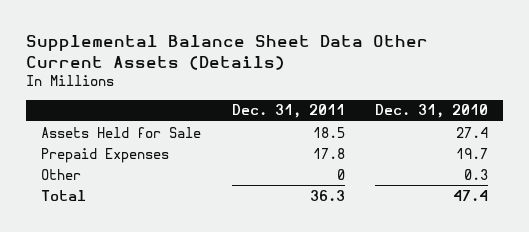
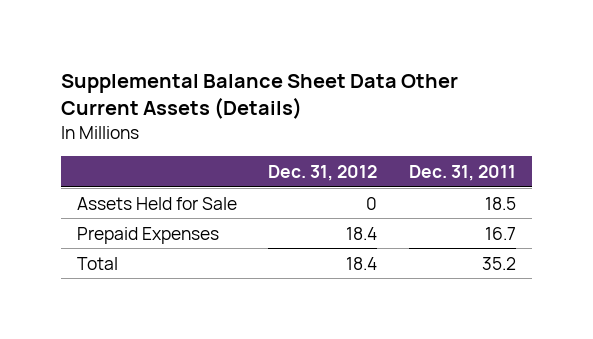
[375,104,489,119] Dec. 31, 2010 -> none
none -> [268,164,378,181] Dec. 31, 2012
[41,168,82,180] Other -> none
[312,147,345,159] 17.8 -> [485,226,517,240] 16.7
[309,189,345,201] 36.3 -> [482,256,517,270] 35.2

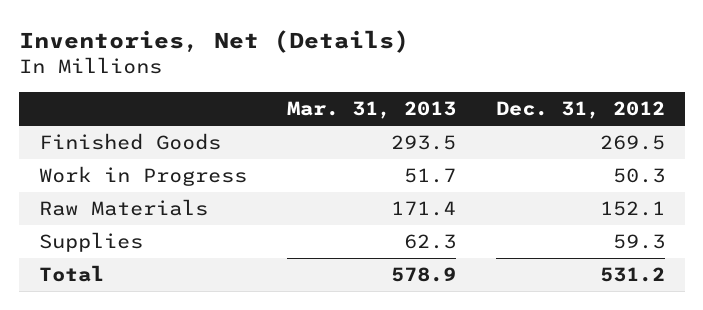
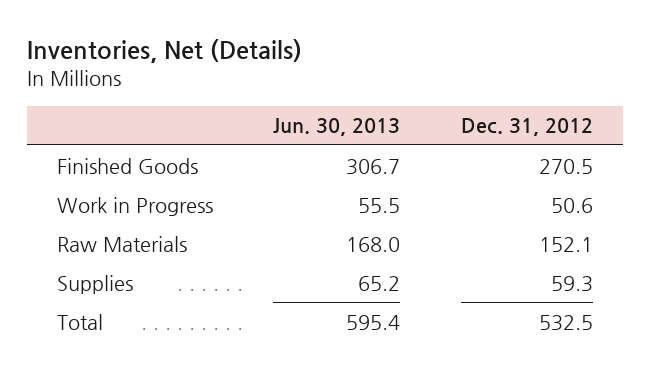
[286,101,456,120] Mar. 31, 2013 -> none
none -> [273,118,401,137] Jun. 30, 2013
[599,135,665,151] 269.5 -> [538,158,593,174] 270.5
[612,168,665,184] 50.3 -> [550,197,593,213] 50.6
[599,267,665,283] 531.2 -> [538,314,593,331] 532.5

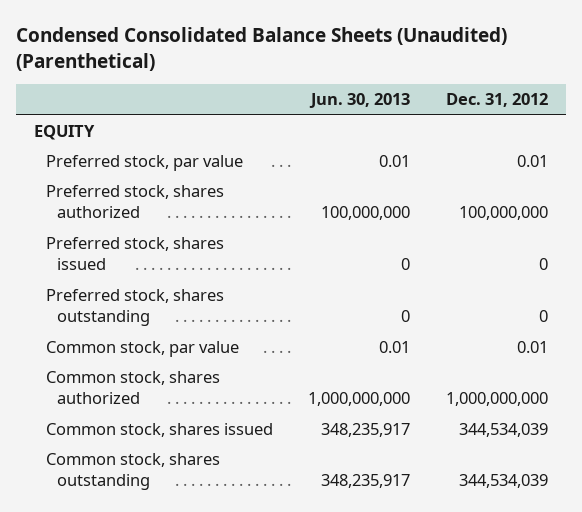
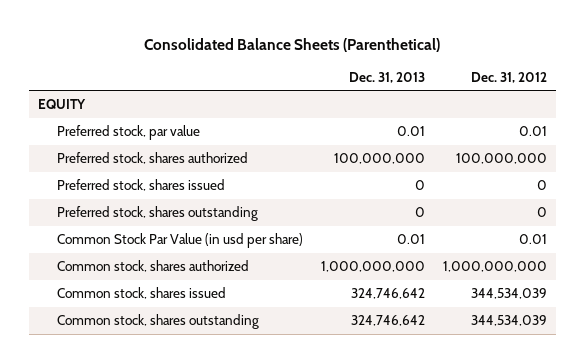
[16,26,508,71] Condensed Consolidated Balance Sheets (Unaudited) (Parenthetical) -> [144,37,441,52] Consolidated Balance Sheets (Parenthetical)
[309,93,411,109] Jun. 30, 2013 -> none
none -> [349,71,426,83] Dec. 31, 2013
[45,341,239,358] Common stock, par value -> [57,233,304,249] Common Stock Par Value (in usd per share)

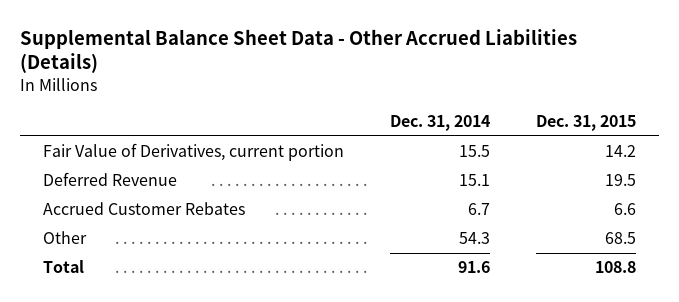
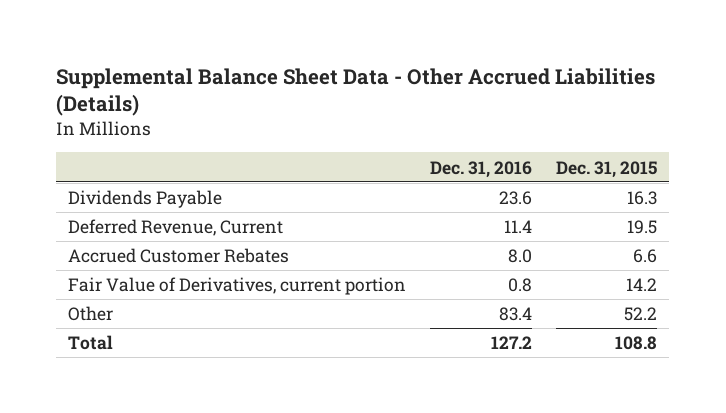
[389,114,490,131] Dec. 31, 2014 -> none
none -> [430,160,533,178] Dec. 31, 2016
none -> [68,190,223,209] Dividends Payable
[42,172,177,187] Deferred Revenue -> [68,219,284,237] Deferred Revenue, Current
[42,143,344,162] Fair Value of Derivatives, current portion -> [68,277,407,296] Fair Value of Derivatives, current portion
[604,232,636,245] 68.5 -> [624,307,658,322] 52.2

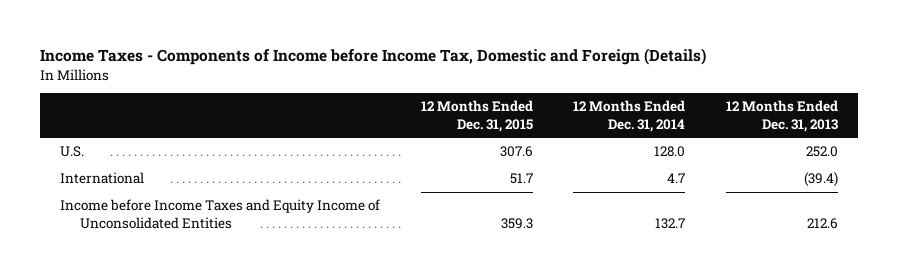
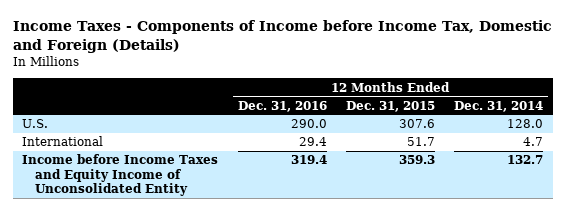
[725,100,838,132] 12 Months Ended Dec. 31, 2013 -> none
none -> [237,100,327,112] Dec. 31, 2016
[60,199,381,229] Income before Income Taxes and Equity Income of Unconsolidated Entities -> [22,154,219,197] Income before Income Taxes and Equity Income of Unconsolidated Entity

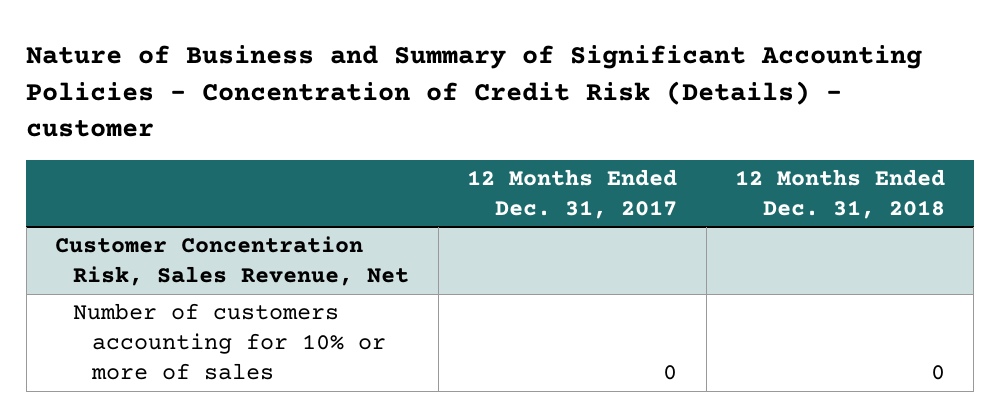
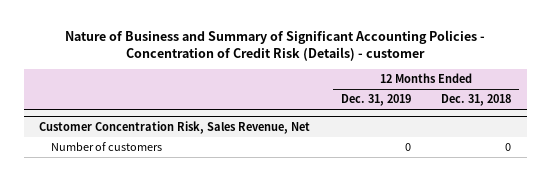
[467,168,678,219] 12 Months Ended Dec. 31, 2017 -> none
none -> [340,94,411,107] Dec. 31, 2019
[73,303,386,381] Number of customers accounting for 10% or more of sales -> [51,142,163,152] Number of customers

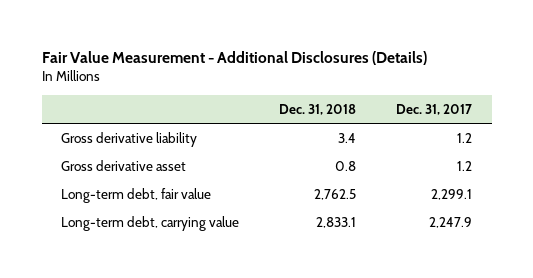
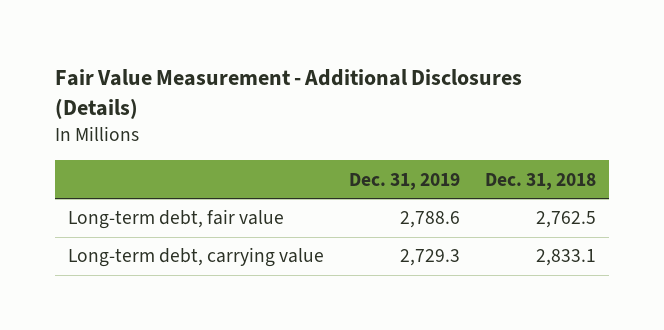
[395,104,472,116] Dec. 31, 2017 -> none
none -> [348,172,460,190] Dec. 31, 2019
[61,132,198,148] Gross derivative liability -> none
[61,160,187,172] Gross derivative asset -> none

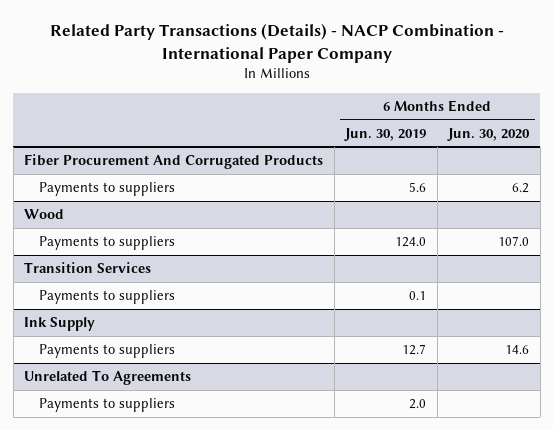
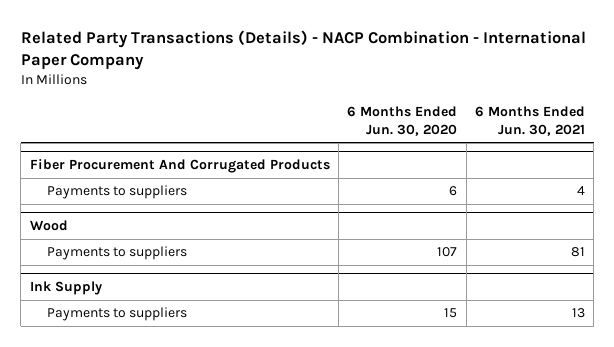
[344,127,427,141] Jun. 30, 2019 -> none
none -> [474,105,585,136] 6 Months Ended Jun. 30, 2021
[512,183,530,194] 6.2 -> [449,186,458,197] 6
[24,262,152,274] Transition Services -> none
[38,290,175,305] Payments to suppliers -> none
[498,236,530,247] 107.0 -> [437,247,458,258] 107
[24,370,192,386] Unrelated To Agreements -> none
[38,398,175,413] Payments to suppliers -> none
[505,345,530,355] 14.6 -> [444,308,458,319] 15

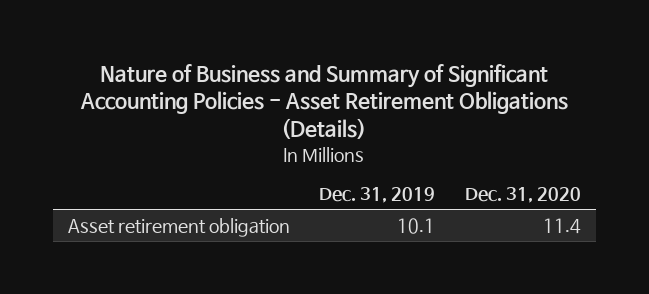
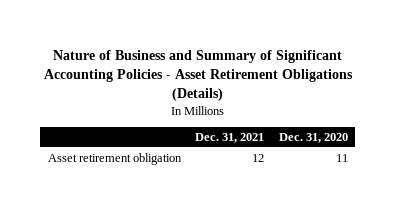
[319,187,436,204] Dec. 31, 2019 -> none
none -> [195,132,265,143] Dec. 31, 2021
[543,217,582,234] 11.4 -> [335,153,348,162] 11

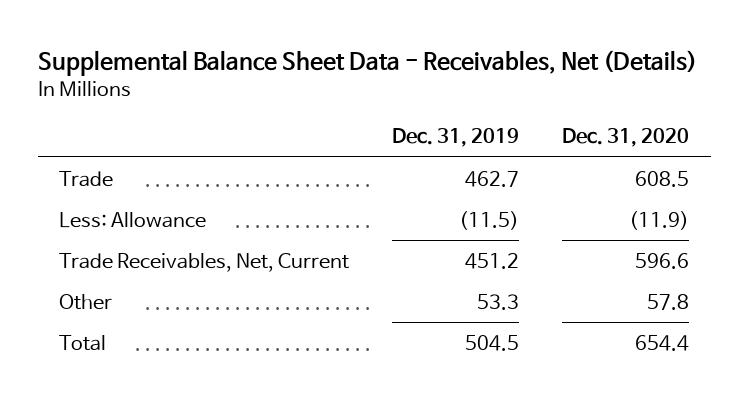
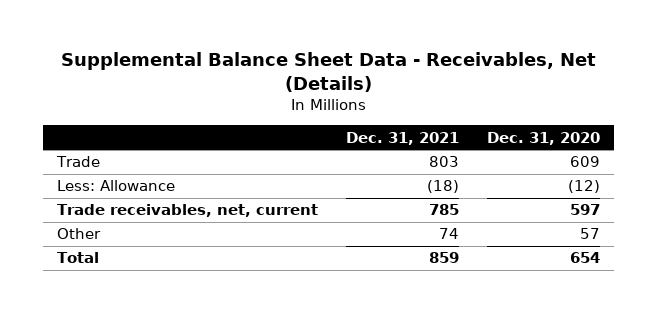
[392,128,520,148] Dec. 31, 2019 -> none
none -> [346,131,460,145] Dec. 31, 2021
[635,170,690,187] 608.5 -> [570,156,601,168] 609
[629,210,690,230] (11.9) -> [568,180,601,194] (12)
[59,252,350,272] Trade Receivables, Net, Current -> [56,204,318,218] Trade receivables, net, current
[635,252,690,269] 596.6 -> [570,204,601,216] 597
[647,293,690,310] 57.8 -> [580,228,601,240] 57
[635,334,690,351] 654.4 -> [570,252,601,264] 654

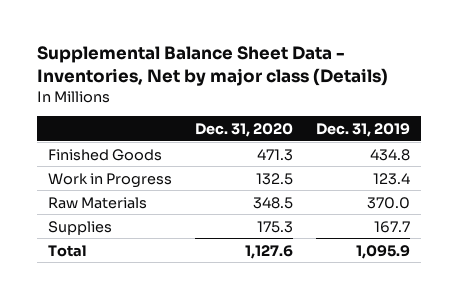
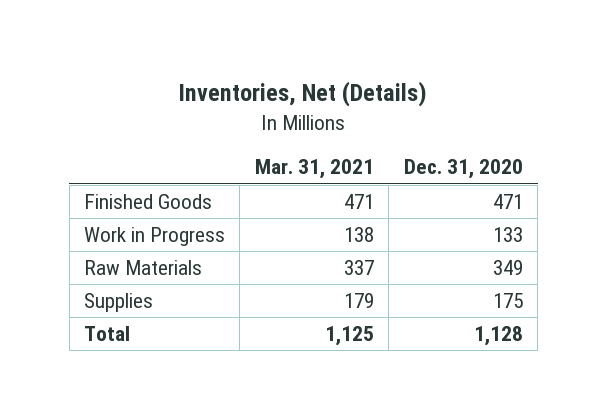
[36,46,388,86] Supplemental Balance Sheet Data - Inventories, Net by major class (Details) -> [178,81,428,108] Inventories, Net (Details)
[315,122,410,137] Dec. 31, 2019 -> none
none -> [254,159,374,180] Mar. 31, 2021
[256,148,293,161] 471.3 -> [492,194,523,210] 471
[255,172,293,185] 132.5 -> [492,227,523,243] 133
[252,196,293,209] 348.5 -> [492,260,523,276] 349
[256,220,293,233] 175.3 -> [492,293,523,309] 175
[244,244,293,259] 1,127.6 -> [473,326,523,347] 1,128

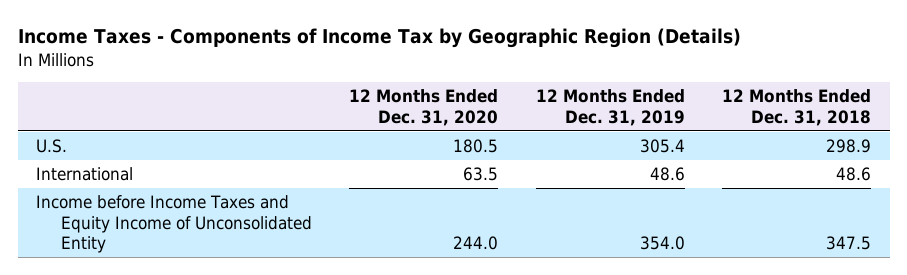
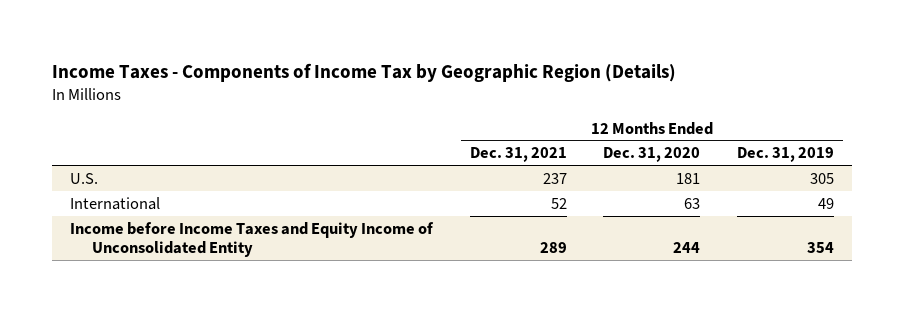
[722,89,872,126] 12 Months Ended Dec. 31, 2018 -> none
none -> [469,147,567,163] Dec. 31, 2021
[453,138,499,153] 180.5 -> [676,172,701,184] 181
[639,138,685,153] 305.4 -> [809,172,834,184] 305
[463,166,499,181] 63.5 -> [684,197,701,209] 63
[649,166,685,181] 48.6 -> [817,197,834,209] 49
[453,236,499,251] 244.0 -> [673,241,701,253] 244
[639,236,685,251] 354.0 -> [806,241,834,253] 354

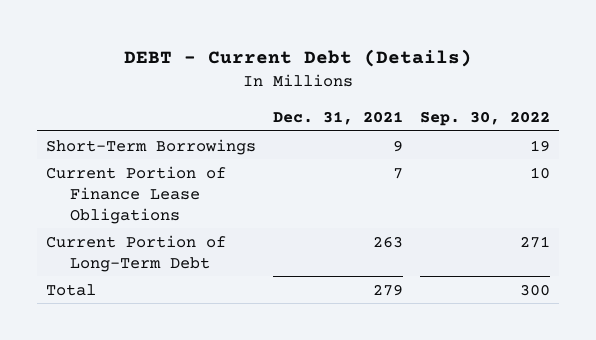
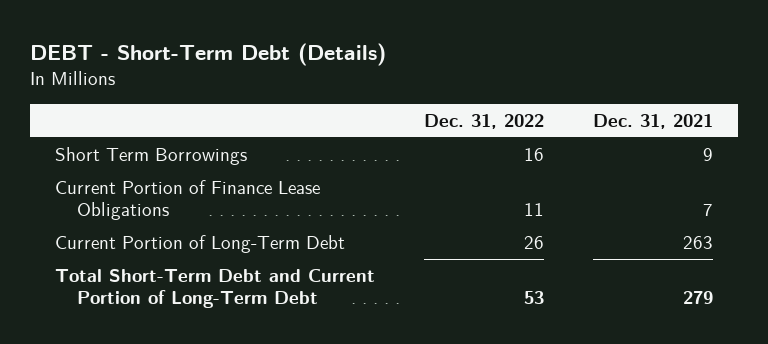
[124,49,473,68] DEBT - Current Debt (Details) -> [30,42,387,66] DEBT - Short-Term Debt (Details)
[420,110,551,126] Sep. 30, 2022 -> none
none -> [424,114,545,130] Dec. 31, 2022
[45,138,256,155] Short-Term Borrowings -> [55,146,248,165] Short Term Borrowings
[45,283,96,296] Total -> [55,268,376,308] Total Short-Term Debt and Current Portion of Long-Term Debt

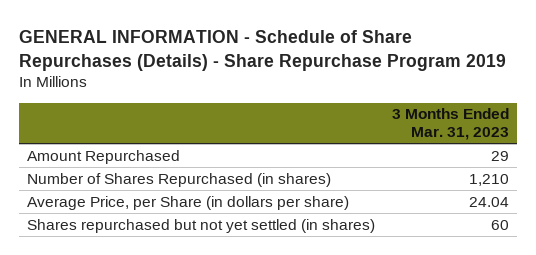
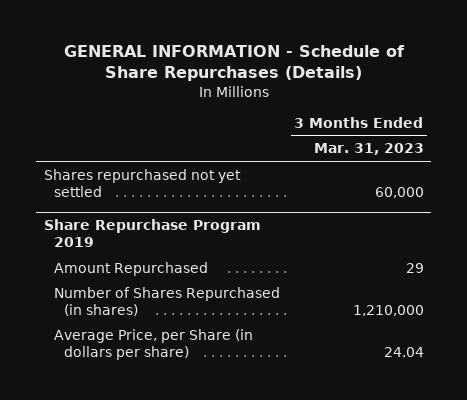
[18,29,506,71] GENERAL INFORMATION - Schedule of Share Repurchases (Details) - Share Repurchase Program 2019 -> [63,45,405,82] GENERAL INFORMATION - Schedule of Share Repurchases (Details)
none -> [43,168,241,197] Shares repurchased not yet settled
none -> [43,219,261,248] Share Repurchase Program 2019
[468,173,509,186] 1,210 -> [352,304,424,316] 1,210,000
[27,218,376,233] Shares repurchased but not yet settled (in shares) -> none

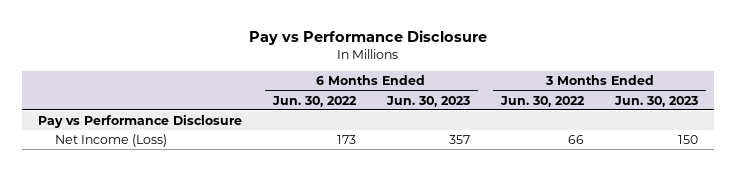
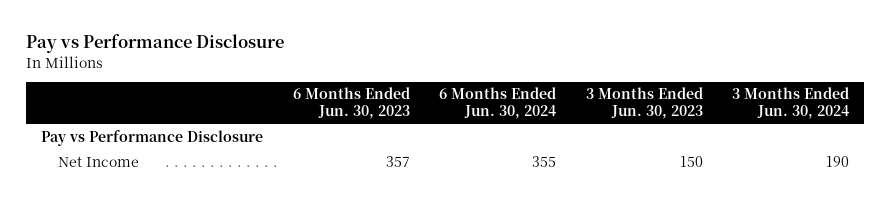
[271,95,357,107] Jun. 30, 2022 -> none
[500,95,586,107] Jun. 30, 2022 -> none
none -> [439,87,557,119] 6 Months Ended Jun. 30, 2024
none -> [732,87,850,119] 3 Months Ended Jun. 30, 2024
[54,134,167,148] Net Income (Loss) -> [57,155,139,167] Net Income

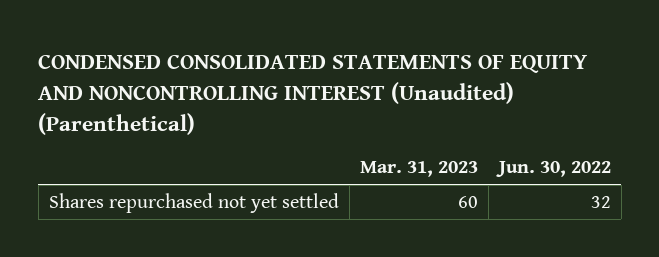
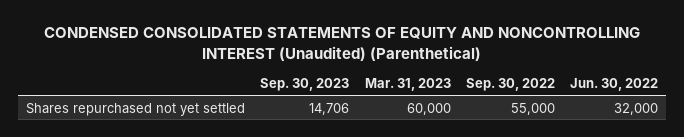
none -> [260,78,350,92] Sep. 30, 2023
none -> [465,78,555,92] Sep. 30, 2022
[457,195,478,208] 60 -> [406,102,451,115] 60,000
[590,195,611,208] 32 -> [614,102,659,115] 32,000

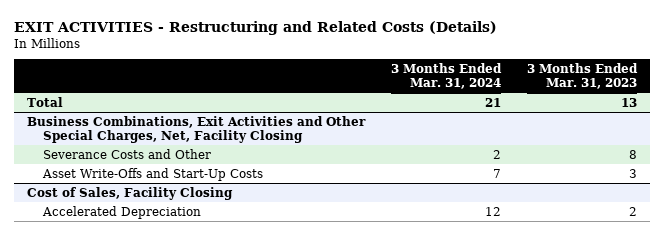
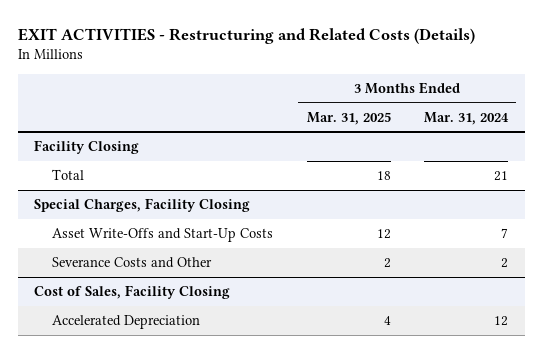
[526,62,638,89] 3 Months Ended Mar. 31, 2023 -> none
none -> [306,111,391,125] Mar. 31, 2025
none -> [34,140,140,155] Facility Closing
[26,115,366,143] Business Combinations, Exit Activities and Other Special Charges, Net, Facility Closing -> none
[42,148,211,159] Severance Costs and Other -> none
none -> [34,198,251,213] Special Charges, Facility Closing
none -> [52,257,213,269] Severance Costs and Other

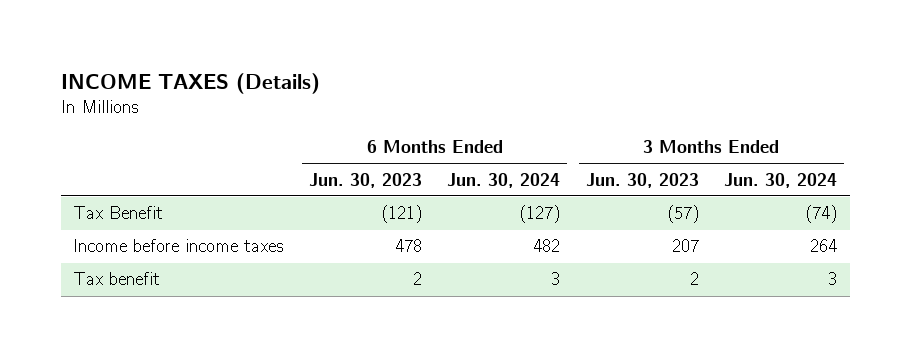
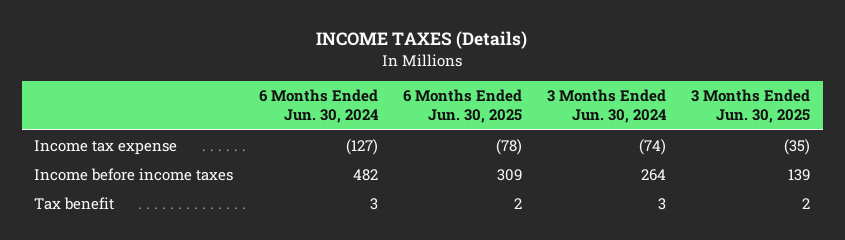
[308,172,422,188] Jun. 30, 2023 -> none
[585,172,699,188] Jun. 30, 2023 -> none
none -> [402,88,522,124] 6 Months Ended Jun. 30, 2025
none -> [691,88,811,124] 3 Months Ended Jun. 30, 2025
[73,206,164,220] Tax Benefit -> [34,140,178,156] Income tax expense

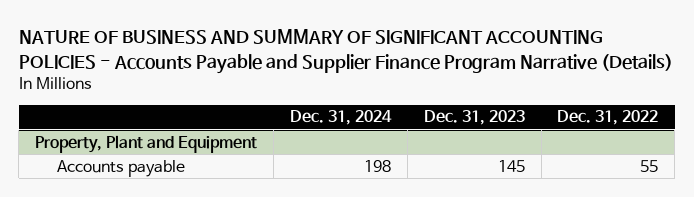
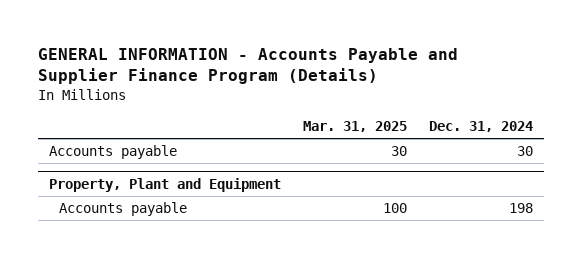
[18,29,673,74] NATURE OF BUSINESS AND SUMMARY OF SIGNIFICANT ACCOUNTING POLICIES - Accounts Payable and Supplier Finance Program Narrative (Details) -> [37,47,458,85] GENERAL INFORMATION - Accounts Payable and Supplier Finance Program (Details)
[423,110,525,126] Dec. 31, 2023 -> none
[557,110,659,126] Dec. 31, 2022 -> none
none -> [302,121,407,133] Mar. 31, 2025
none -> [48,145,177,160] Accounts payable

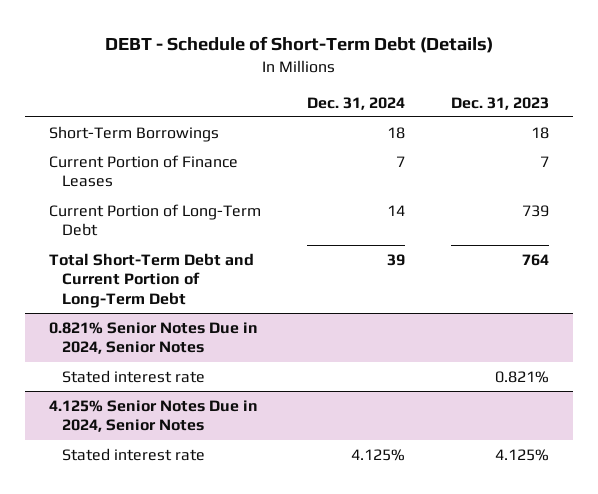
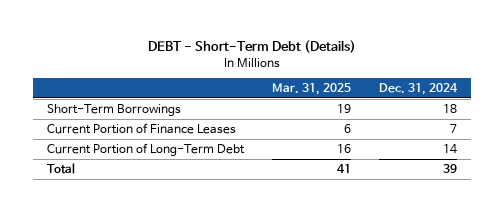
[105,36,494,54] DEBT - Schedule of Short-Term Debt (Details) -> [148,40,357,54] DEBT - Short-Term Debt (Details)
[451,96,550,110] Dec. 31, 2023 -> none
none -> [272,83,352,96] Mar. 31, 2025
[48,321,258,355] 0.821% Senior Notes Due in 2024, Senior Notes -> none
[62,369,206,383] Stated interest rate -> none
[48,399,258,433] 4.125% Senior Notes Due in 2024, Senior Notes -> none
[62,447,206,461] Stated interest rate -> none
[48,252,254,308] Total Short-Term Debt and Current Portion of Long-Term Debt -> [47,163,76,175] Total

